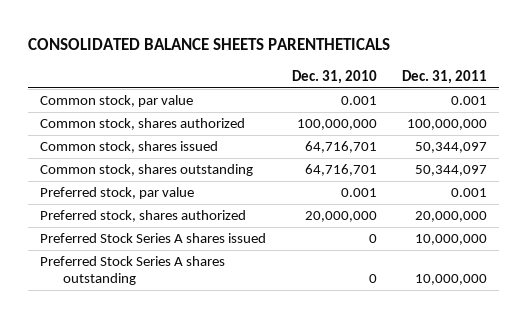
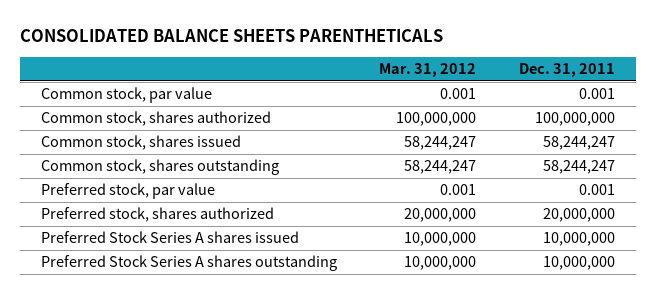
[291,70,377,85] Dec. 31, 2010 -> none
none -> [379,63,477,78] Mar. 31, 2012
[414,142,487,154] 50,344,097 -> [542,136,615,151] 58,244,247
[414,165,487,177] 50,344,097 -> [542,160,615,175] 58,244,247

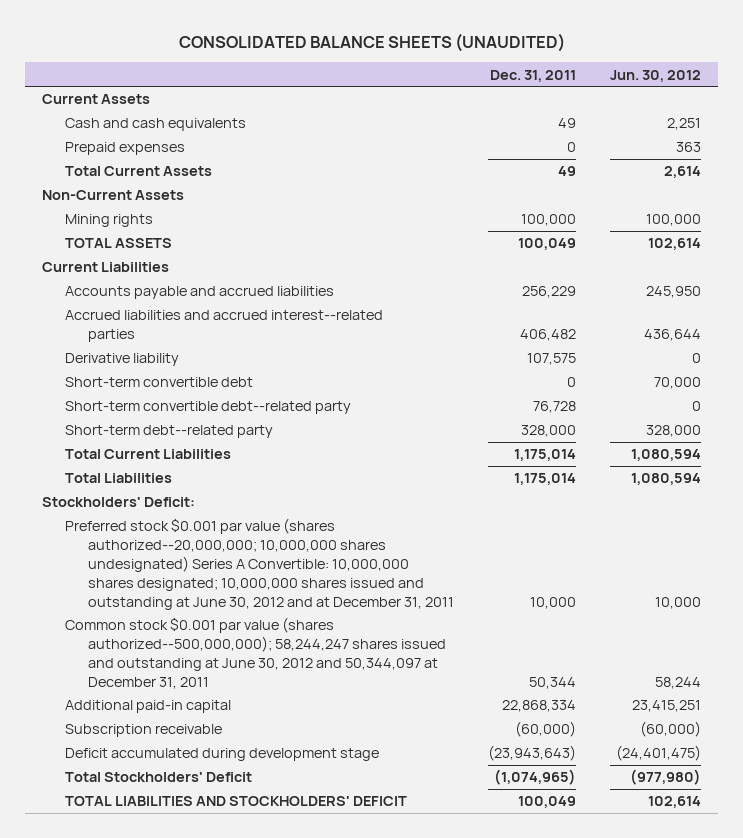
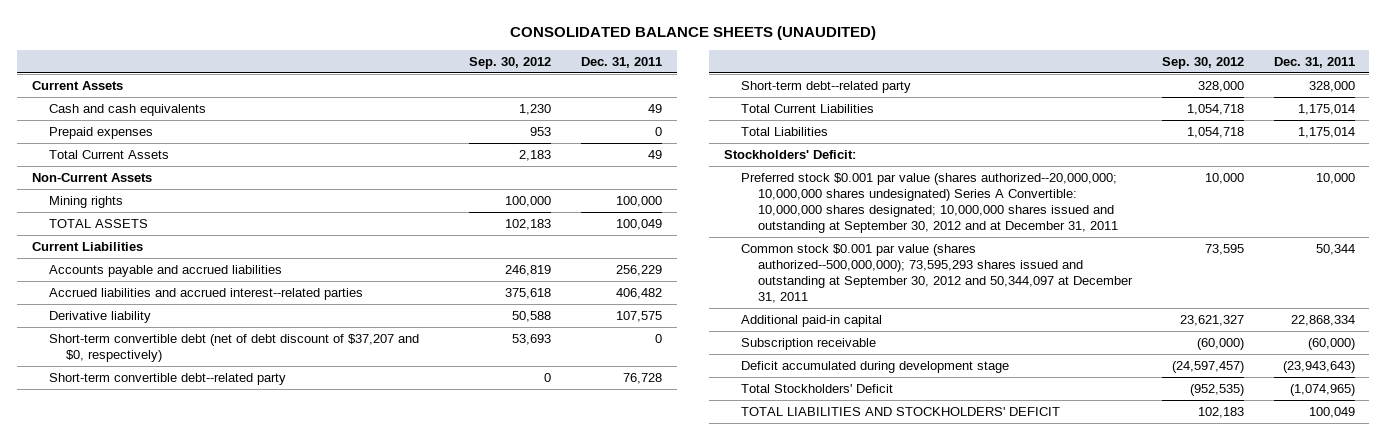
[610,69,702,82] Jun. 30, 2012 -> none
none -> [469,56,552,69] Sep. 30, 2012
[65,377,254,388] Short-term convertible debt -> [48,333,419,362] Short-term convertible debt (net of debt discount of $37,207 and $0, respectively)
[65,518,455,610] Preferred stock $0.001 par value (shares authorized--20,000,000; 10,000,000 shares undesignated) Series A Convertible: 10,000,000 shares designated; 10,000,000 shares issued and outstanding at June 30, 2012 and at December 31, 2011 -> [741,172,1118,233] Preferred stock $0.001 par value (shares authorized--20,000,000; 10,000,000 shares undesignated) Series A Convertible: 10,000,000 shares designated; 10,000,000 shares issued and outstanding at September 30, 2012 and at December 31, 2011
[65,617,447,689] Common stock $0.001 par value (shares authorized--500,000,000); 58,244,247 shares issued and outstanding at June 30, 2012 and 50,344,097 at December 31, 2011 -> [741,243,1133,303] Common stock $0.001 par value (shares authorized--500,000,000); 73,595,293 shares issued and outstanding at September 30, 2012 and 50,344,097 at December 31, 2011

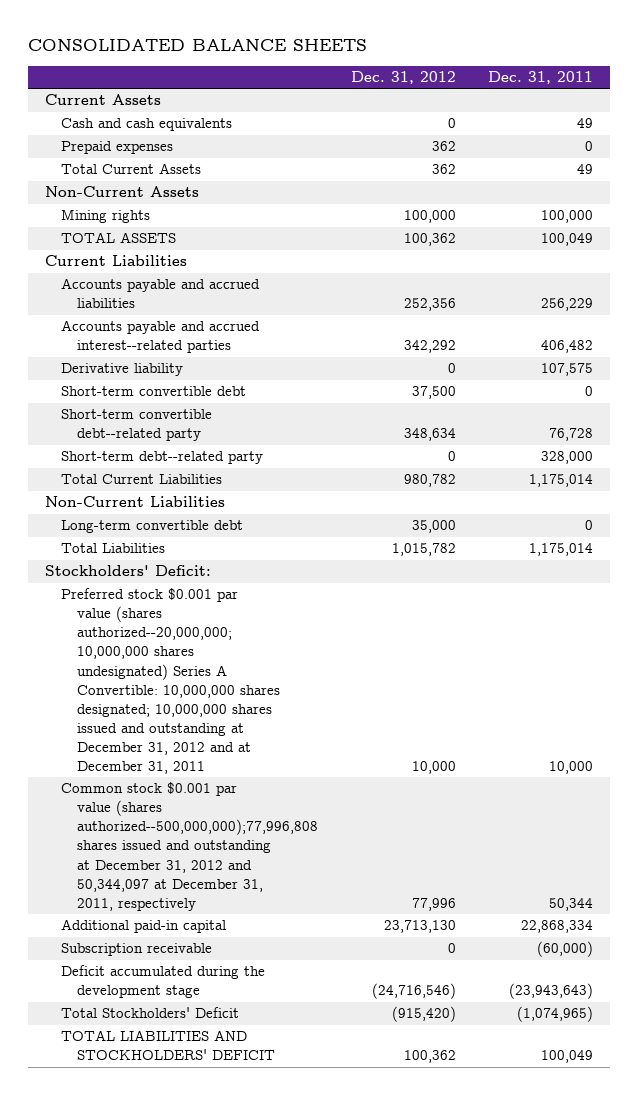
[510,26,877,41] CONSOLIDATED BALANCE SHEETS (UNAUDITED) -> [28,39,368,52] CONSOLIDATED BALANCE SHEETS
[469,56,552,69] Sep. 30, 2012 -> none
none -> [350,71,456,85] Dec. 31, 2012
[48,287,363,300] Accrued liabilities and accrued interest--related parties -> [60,320,260,354] Accounts payable and accrued interest--related parties
[48,333,419,362] Short-term convertible debt (net of debt discount of $37,207 and $0, respectively) -> [60,386,246,397] Short-term convertible debt
none -> [44,496,225,508] Non-Current Liabilities
none -> [60,520,243,534] Long-term convertible debt
[741,172,1118,233] Preferred stock $0.001 par value (shares authorized--20,000,000; 10,000,000 shares undesignated) Series A Convertible: 10,000,000 shares designated; 10,000,000 shares issued and outstanding at September 30, 2012 and at December 31, 2011 -> [60,588,281,774] Preferred stock $0.001 par value (shares authorized--20,000,000; 10,000,000 shares undesignated) Series A Convertible: 10,000,000 shares designated; 10,000,000 shares issued and outstanding at December 31, 2012 and at December 31, 2011
[741,243,1133,303] Common stock $0.001 par value (shares authorized--500,000,000); 73,595,293 shares issued and outstanding at September 30, 2012 and 50,344,097 at December 31, 2011 -> [60,782,319,911] Common stock $0.001 par value (shares authorized--500,000,000);77,996,808 shares issued and outstanding at December 31, 2012 and 50,344,097 at December 31, 2011, respectively
[741,360,1010,373] Deficit accumulated during development stage -> [60,965,265,999] Deficit accumulated during the development stage

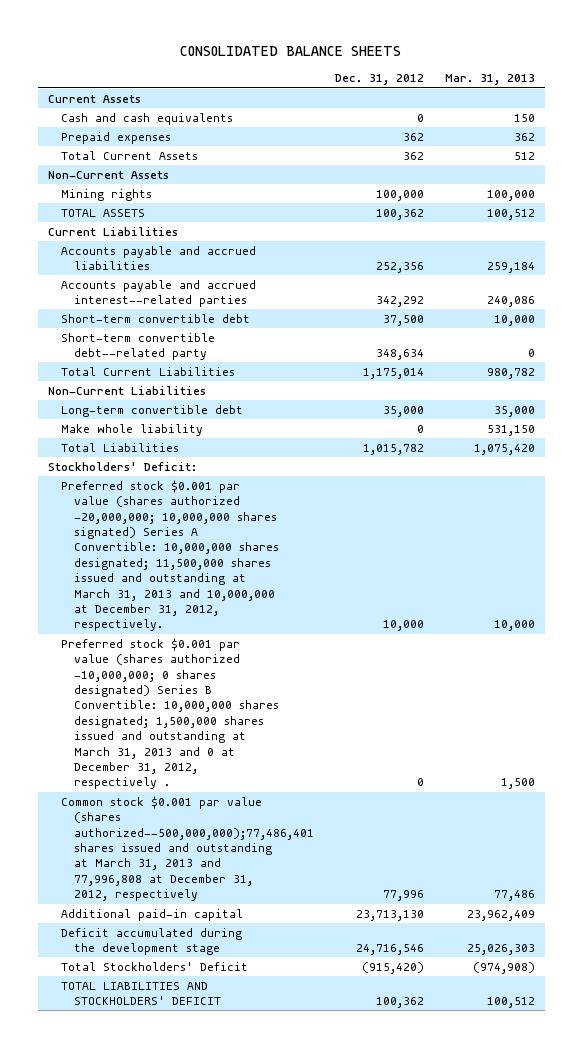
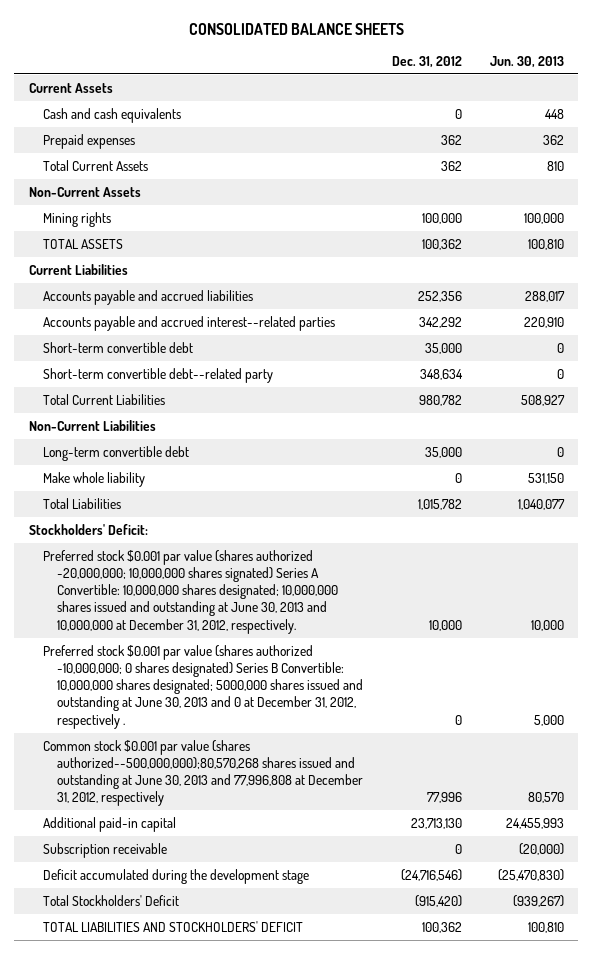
[444,74,535,86] Mar. 31, 2013 -> none
none -> [490,56,565,69] Jun. 30, 2013
[382,314,424,326] 37,500 -> [424,342,462,354] 35,000
[362,367,424,379] 1,175,014 -> [418,394,462,406] 980,782
[61,479,280,632] Preferred stock $0.001 par value (shares authorized -20,000,000; 10,000,000 shares signated) Series A Convertible: 10,000,000 shares designated; 11,500,000 shares issued and outstanding at March 31, 2013 and 10,000,000 at December 31, 2012, respectively. -> [42,549,339,634] Preferred stock $0.001 par value (shares authorized -20,000,000; 10,000,000 shares signated) Series A Convertible: 10,000,000 shares designated; 10,000,000 shares issued and outstanding at June 30, 2013 and 10,000,000 at December 31, 2012, respectively.
[61,637,280,790] Preferred stock $0.001 par value (shares authorized -10,000,000; 0 shares designated) Series B Convertible: 10,000,000 shares designated; 1,500,000 shares issued and outstanding at March 31, 2013 and 0 at December 31, 2012, respectively . -> [42,644,364,729] Preferred stock $0.001 par value (shares authorized -10,000,000; 0 shares designated) Series B Convertible: 10,000,000 shares designated; 5000,000 shares issued and outstanding at June 30, 2013 and 0 at December 31, 2012, respectively .
[61,795,315,902] Common stock $0.001 par value (shares authorized--500,000,000);77,486,401 shares issued and outstanding at March 31, 2013 and 77,996,808 at December 31, 2012, respectively -> [42,739,364,807] Common stock $0.001 par value (shares authorized--500,000,000);80,570,268 shares issued and outstanding at June 30, 2013 and 77,996,808 at December 31, 2012, respectively
none -> [42,842,167,858] Subscription receivable
[355,944,424,956] 24,716,546 -> [400,868,462,881] (24,716,546)

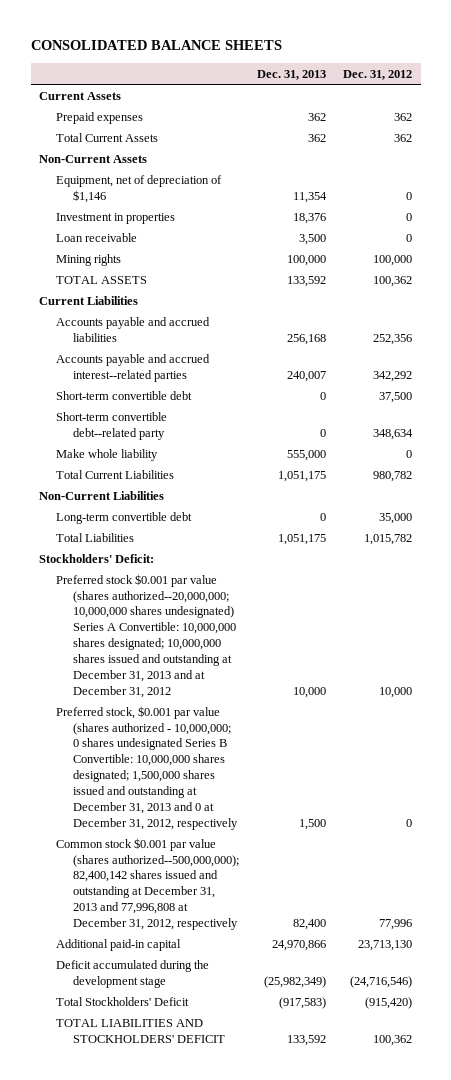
[490,56,565,69] Jun. 30, 2013 -> none
none -> [256,69,326,80] Dec. 31, 2013
[42,107,181,123] Cash and cash equivalents -> none
none -> [56,174,223,203] Equipment, net of depreciation of $1,146
none -> [56,212,176,224] Investment in properties
none -> [56,232,138,242] Loan receivable
[424,342,462,354] 35,000 -> [378,391,412,403] 37,500
[42,471,145,487] Make whole liability -> [56,448,159,461] Make whole liability
[42,549,339,634] Preferred stock $0.001 par value (shares authorized -20,000,000; 10,000,000 shares signated) Series A Convertible: 10,000,000 shares designated; 10,000,000 shares issued and outstanding at June 30, 2013 and 10,000,000 at December 31, 2012, respectively. -> [56,573,237,698] Preferred stock $0.001 par value (shares authorized--20,000,000; 10,000,000 shares undesignated) Series A Convertible: 10,000,000 shares designated; 10,000,000 shares issued and outstanding at December 31, 2013 and at December 31, 2012
[42,644,364,729] Preferred stock $0.001 par value (shares authorized -10,000,000; 0 shares designated) Series B Convertible: 10,000,000 shares designated; 5000,000 shares issued and outstanding at June 30, 2013 and 0 at December 31, 2012, respectively . -> [56,705,239,830] Preferred stock, $0.001 par value (shares authorized - 10,000,000; 0 shares undesignated Series B Convertible: 10,000,000 shares designated; 1,500,000 shares issued and outstanding at December 31, 2013 and 0 at December 31, 2012, respectively
[42,739,364,807] Common stock $0.001 par value (shares authorized--500,000,000);80,570,268 shares issued and outstanding at June 30, 2013 and 77,996,808 at December 31, 2012, respectively -> [56,837,240,930] Common stock $0.001 par value (shares authorized--500,000,000); 82,400,142 shares issued and outstanding at December 31, 2013 and 77,996,808 at December 31, 2012, respectively
[42,842,167,858] Subscription receivable -> none

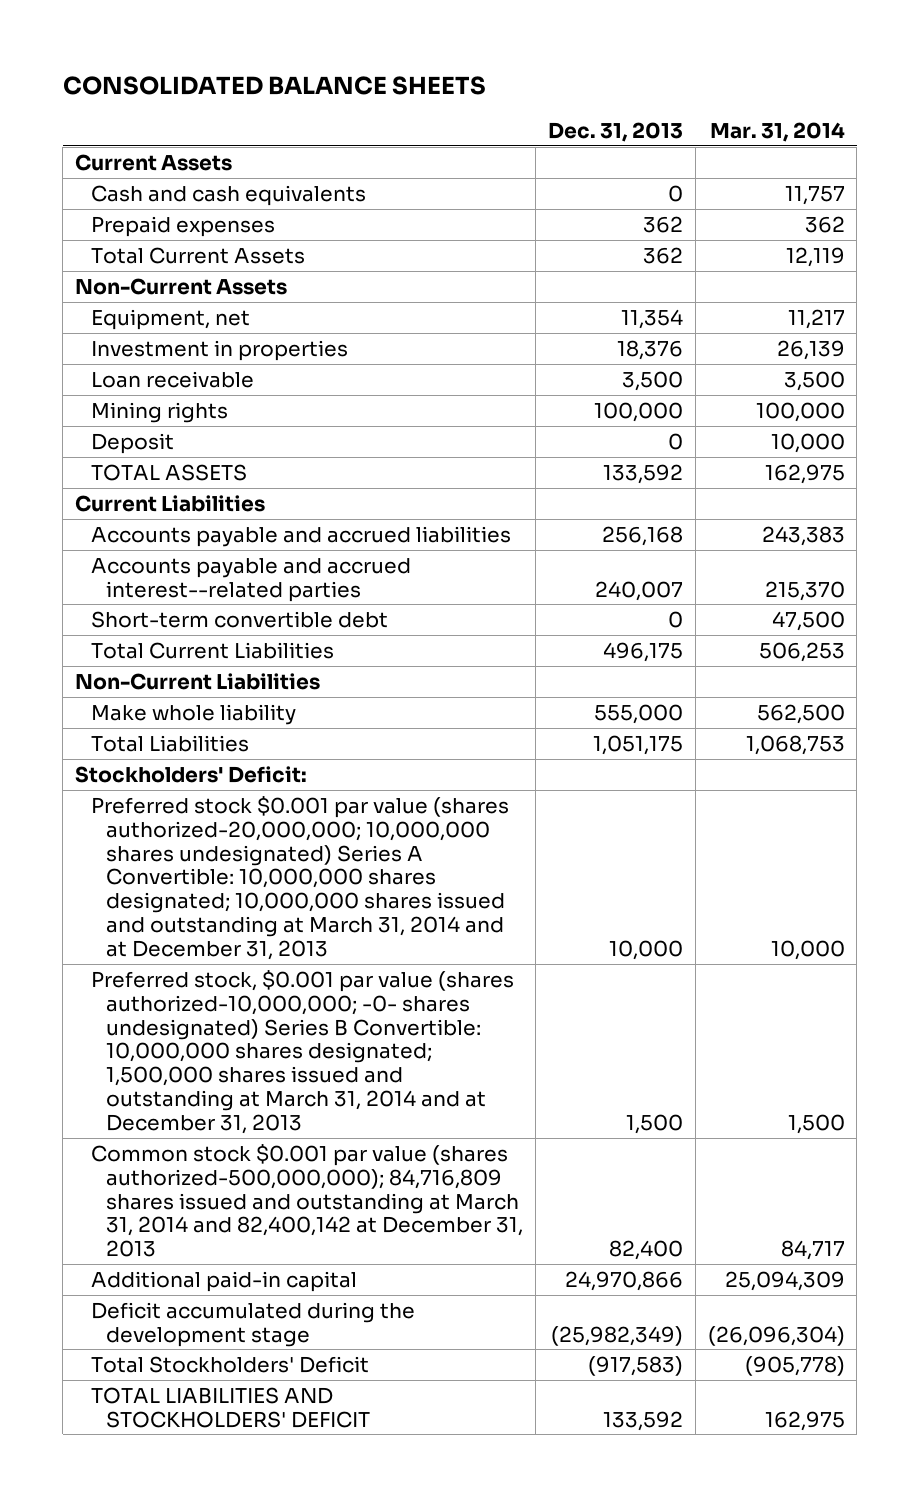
[342,69,412,80] Dec. 31, 2012 -> none
none -> [709,121,845,142] Mar. 31, 2014
none -> [90,184,366,206] Cash and cash equivalents
[56,174,223,203] Equipment, net of depreciation of $1,146 -> [90,308,250,330] Equipment, net
none -> [90,432,174,454] Deposit
[56,411,168,440] Short-term convertible debt--related party -> none
[277,470,326,482] 1,051,175 -> [602,641,683,662] 496,175
[56,511,193,524] Long-term convertible debt -> none
[56,448,159,461] Make whole liability -> [90,703,296,725] Make whole liability
[56,573,237,698] Preferred stock $0.001 par value (shares authorized--20,000,000; 10,000,000 shares undesignated) Series A Convertible: 10,000,000 shares designated; 10,000,000 shares issued and outstanding at December 31, 2013 and at December 31, 2012 -> [90,795,509,961] Preferred stock $0.001 par value (shares authorized-20,000,000; 10,000,000 shares undesignated) Series A Convertible: 10,000,000 shares designated; 10,000,000 shares issued and outstanding at March 31, 2014 and at December 31, 2013
[56,705,239,830] Preferred stock, $0.001 par value (shares authorized - 10,000,000; 0 shares undesignated Series B Convertible: 10,000,000 shares designated; 1,500,000 shares issued and outstanding at December 31, 2013 and 0 at December 31, 2012, respectively -> [90,969,514,1135] Preferred stock, $0.001 par value (shares authorized-10,000,000; -0- shares undesignated) Series B Convertible: 10,000,000 shares designated; 1,500,000 shares issued and outstanding at March 31, 2014 and at December 31, 2013
[56,837,240,930] Common stock $0.001 par value (shares authorized--500,000,000); 82,400,142 shares issued and outstanding at December 31, 2013 and 77,996,808 at December 31, 2012, respectively -> [90,1143,524,1258] Common stock $0.001 par value (shares authorized-500,000,000); 84,716,809 shares issued and outstanding at March 31, 2014 and 82,400,142 at December 31, 2013

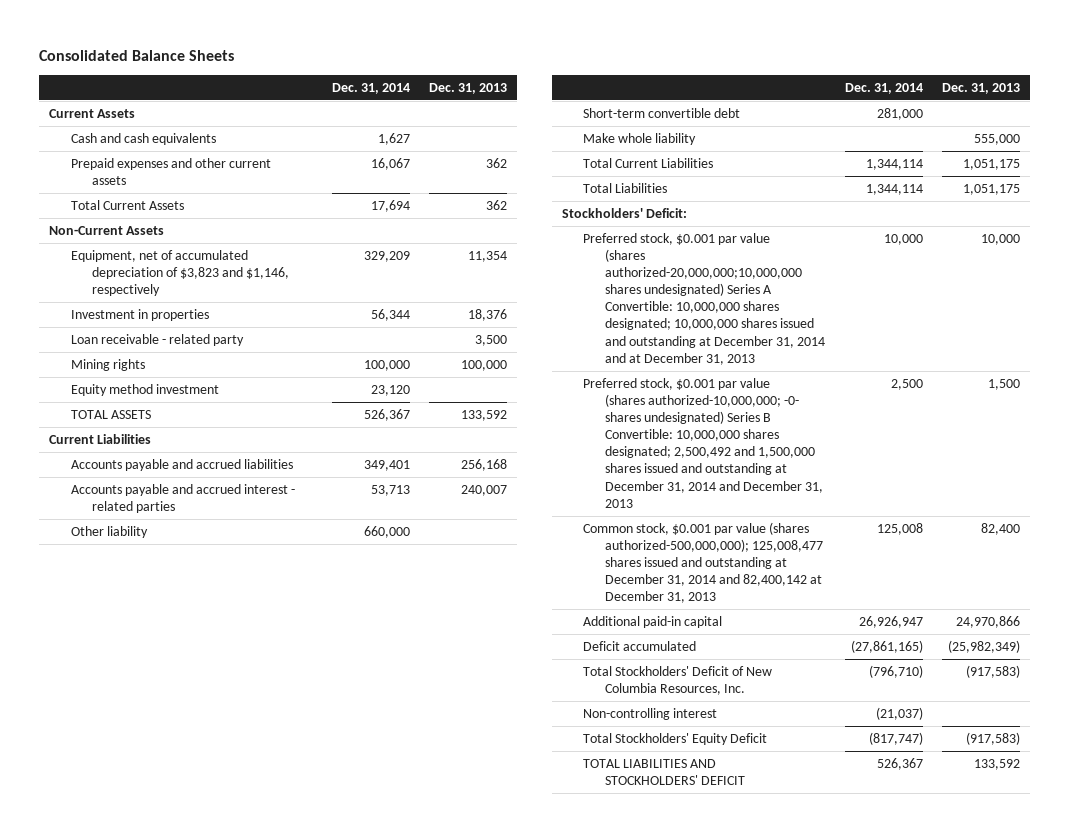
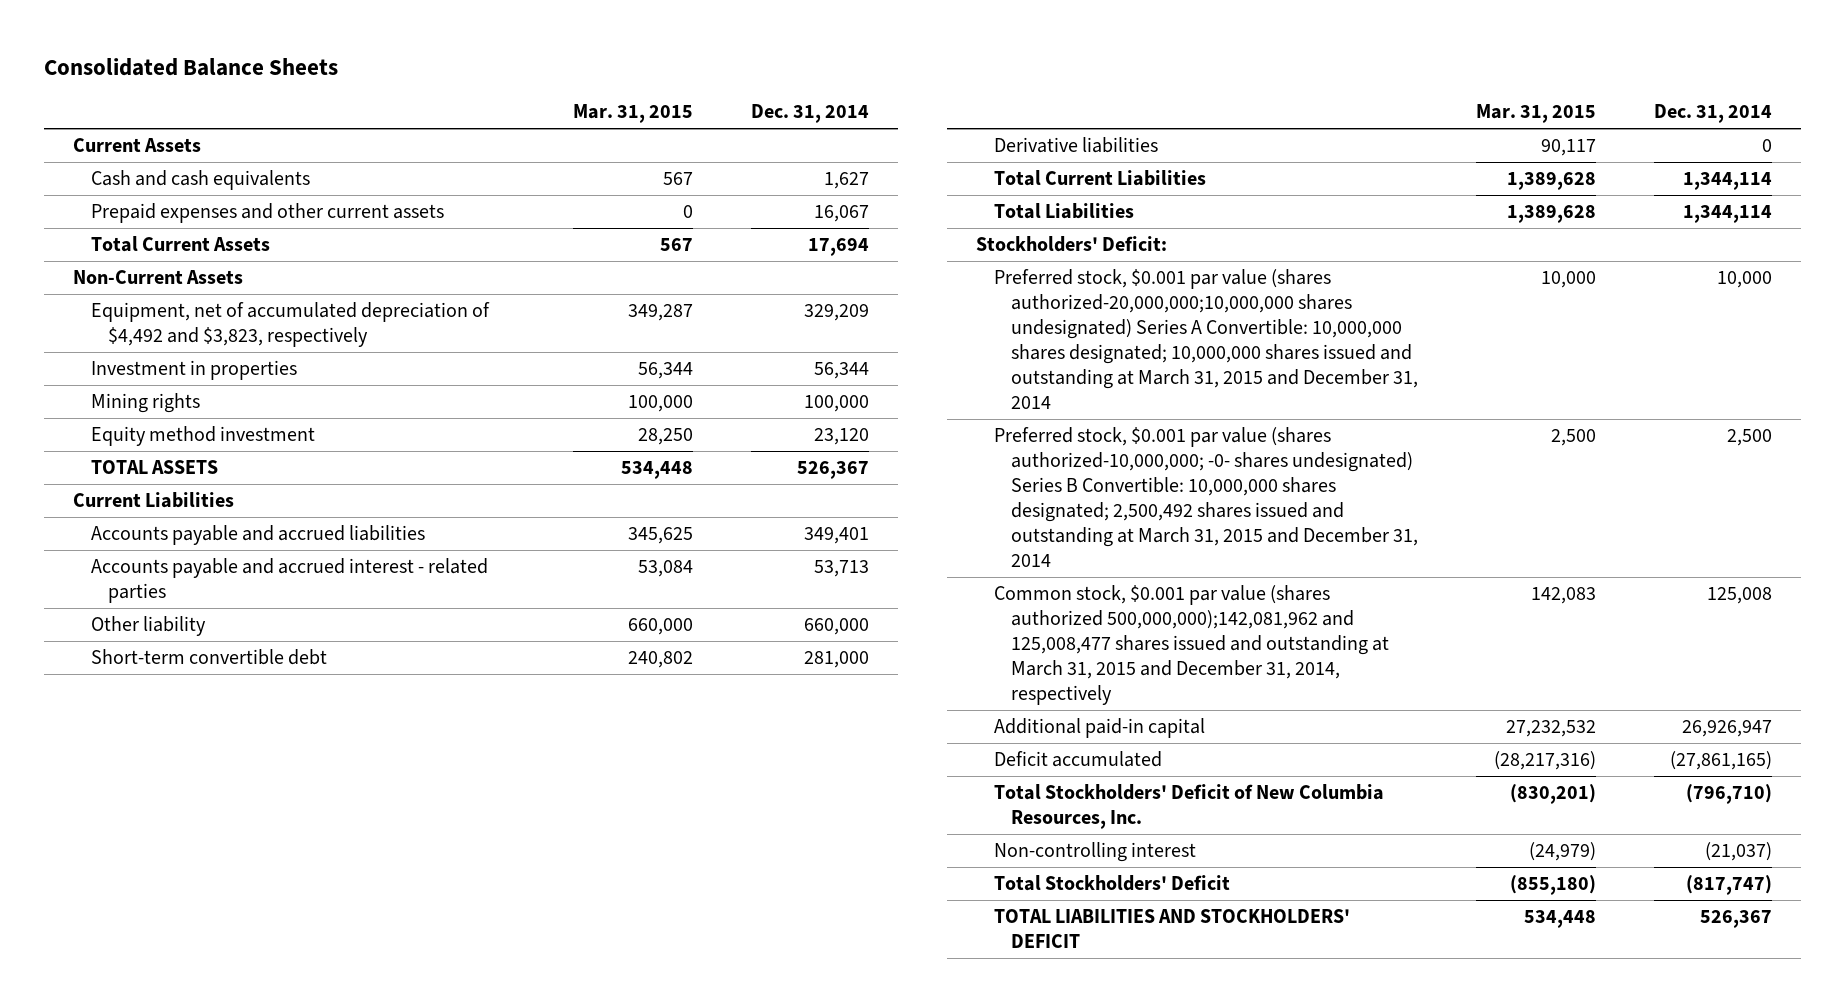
[429,83,508,95] Dec. 31, 2013 -> none
none -> [573,104,694,124] Mar. 31, 2015
[70,249,290,297] Equipment, net of accumulated depreciation of $3,823 and $1,146, respectively -> [90,302,490,348] Equipment, net of accumulated depreciation of $4,492 and $3,823, respectively
[70,333,244,346] Loan receivable - related party -> none
[583,132,697,145] Make whole liability -> none
none -> [993,137,1158,154] Derivative liabilities
[583,232,825,365] Preferred stock, $0.001 par value (shares authorized-20,000,000;10,000,000 shares undesignated) Series A Convertible: 10,000,000 shares designated; 10,000,000 shares issued and outstanding at December 31, 2014 and at December 31, 2013 -> [993,269,1419,409] Preferred stock, $0.001 par value (shares authorized-20,000,000;10,000,000 shares undesignated) Series A Convertible: 10,000,000 shares designated; 10,000,000 shares issued and outstanding at March 31, 2015 and December 31, 2014
[583,377,823,508] Preferred stock, $0.001 par value (shares authorized-10,000,000; -0- shares undesignated) Series B Convertible: 10,000,000 shares designated; 2,500,492 and 1,500,000 shares issued and outstanding at December 31, 2014 and December 31, 2013 -> [993,427,1419,567] Preferred stock, $0.001 par value (shares authorized-10,000,000; -0- shares undesignated) Series B Convertible: 10,000,000 shares designated; 2,500,492 shares issued and outstanding at March 31, 2015 and December 31, 2014
[583,521,823,604] Common stock, $0.001 par value (shares authorized-500,000,000); 125,008,477 shares issued and outstanding at December 31, 2014 and 82,400,142 at December 31, 2013 -> [993,585,1390,705] Common stock, $0.001 par value (shares authorized 500,000,000);142,081,962 and 125,008,477 shares issued and outstanding at March 31, 2015 and December 31, 2014, respectively
[583,732,768,745] Total Stockholders' Equity Deficit -> [993,875,1230,892] Total Stockholders' Deficit

